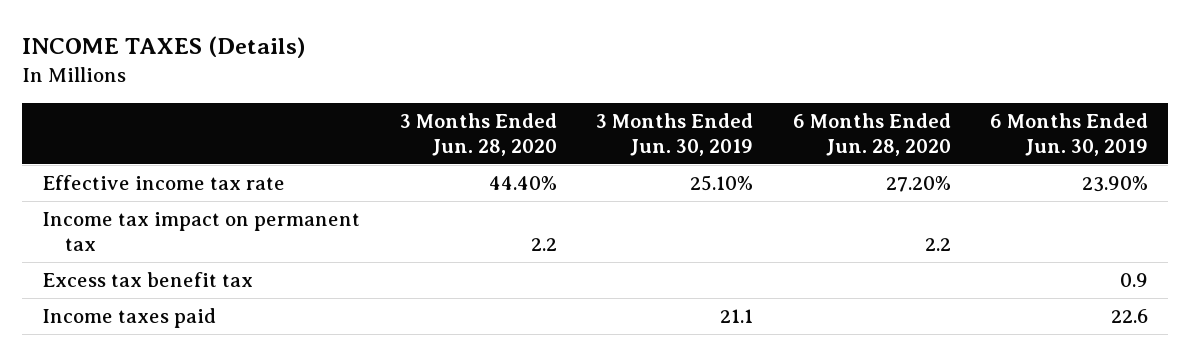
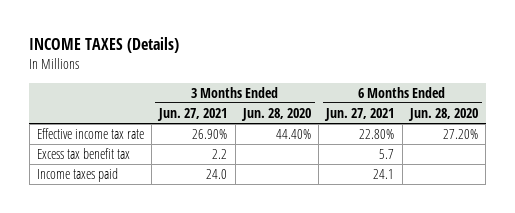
[596,112,754,156] 3 Months Ended Jun. 30, 2019 -> none
[990,112,1149,156] 6 Months Ended Jun. 30, 2019 -> none
none -> [157,107,228,121] Jun. 27, 2021
none -> [324,107,395,121] Jun. 27, 2021
[42,212,361,252] Income tax impact on permanent tax -> none

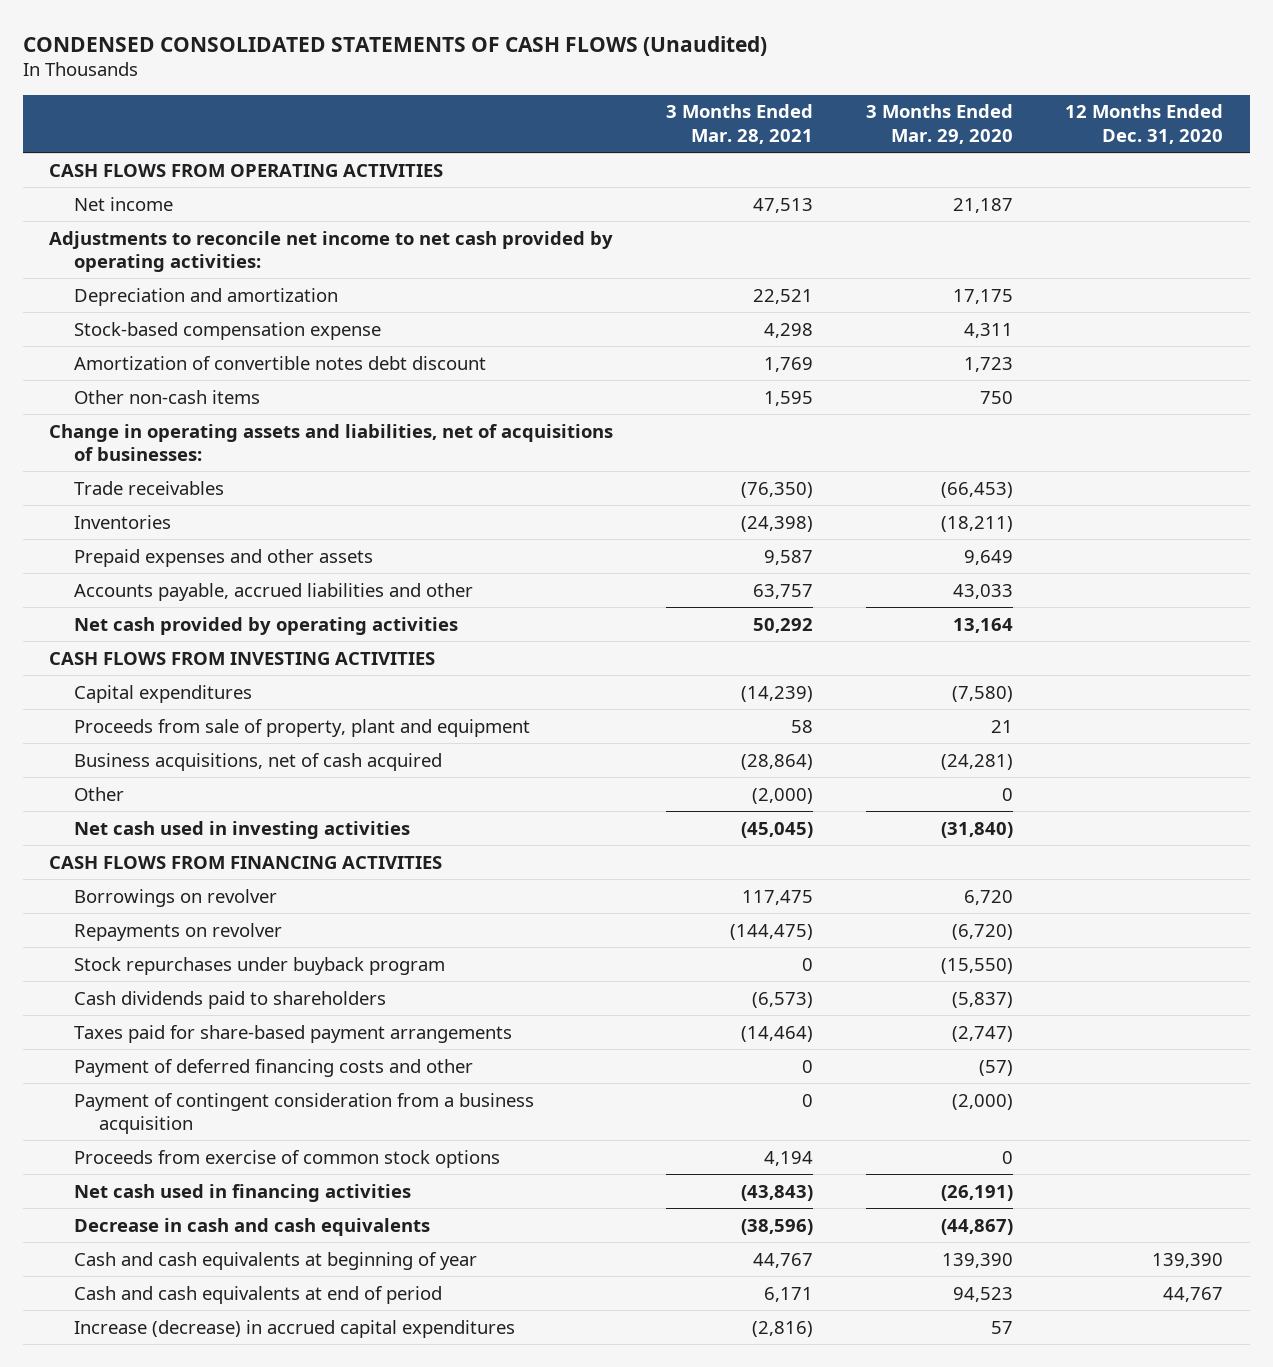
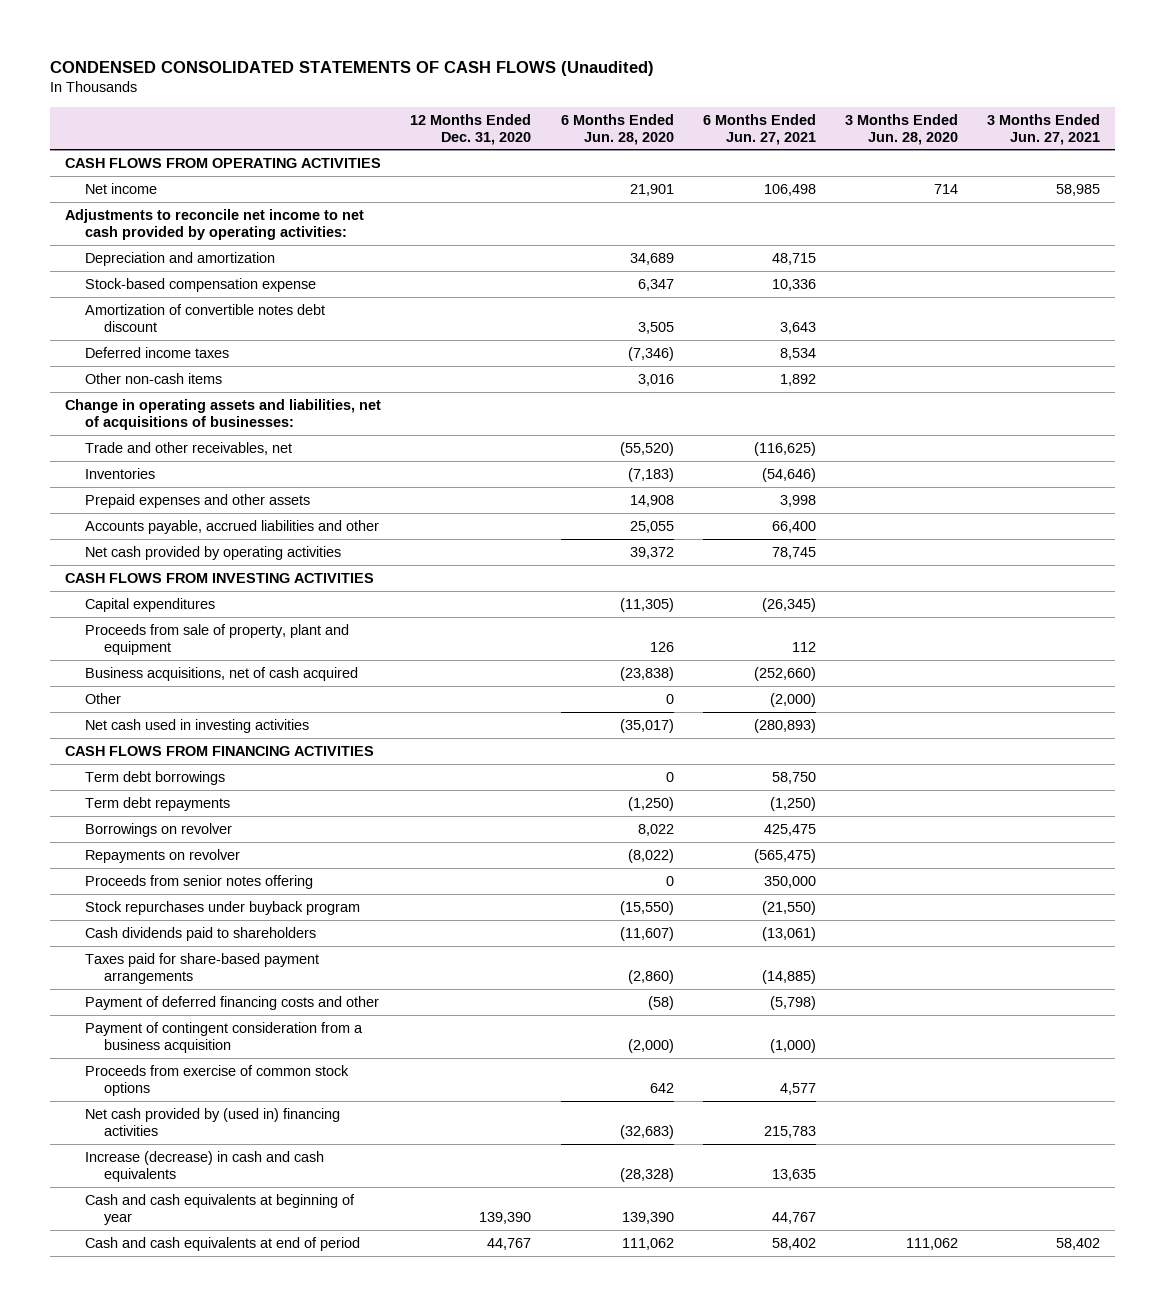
[666,104,814,144] 3 Months Ended Mar. 28, 2021 -> none
[865,104,1013,144] 3 Months Ended Mar. 29, 2020 -> none
none -> [560,113,674,145] 6 Months Ended Jun. 28, 2020
none -> [702,113,816,145] 6 Months Ended Jun. 27, 2021
none -> [845,113,959,145] 3 Months Ended Jun. 28, 2020
none -> [987,113,1101,145] 3 Months Ended Jun. 27, 2021
none -> [84,346,229,358] Deferred income taxes
[74,480,225,495] Trade receivables -> [84,441,292,455] Trade and other receivables, net
none -> [84,770,225,785] Term debt borrowings
none -> [84,796,230,811] Term debt repayments
none -> [84,874,313,889] Proceeds from senior notes offering
[74,1183,412,1202] Net cash used in financing activities -> [84,1107,340,1136] Net cash provided by (used in) financing activities
[74,1217,431,1236] Decrease in cash and cash equivalents -> [84,1150,324,1182] Increase (decrease) in cash and cash equivalents
[74,1319,516,1338] Increase (decrease) in accrued capital expenditures -> none

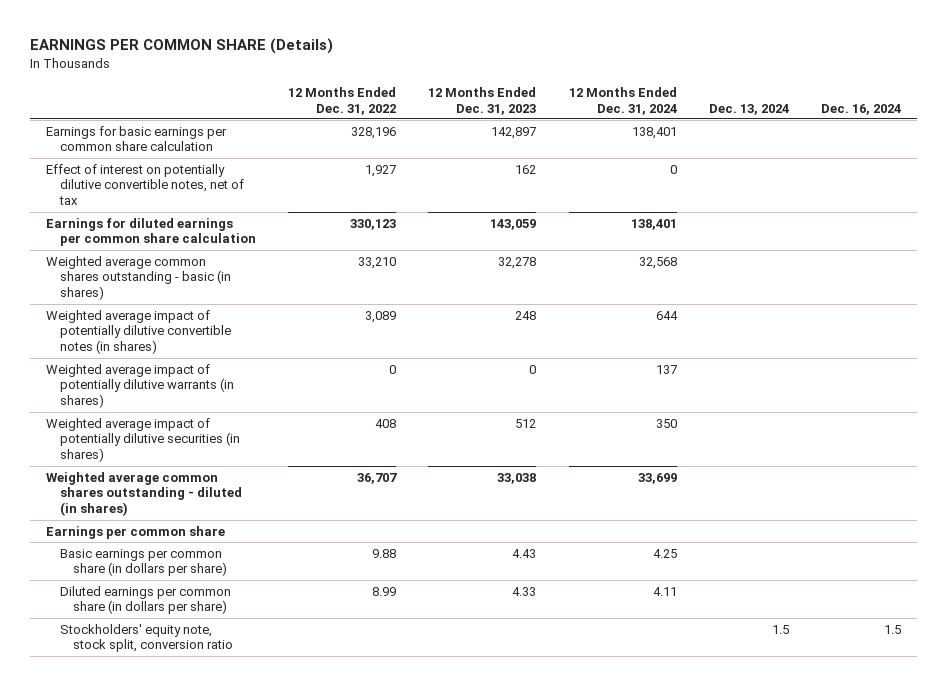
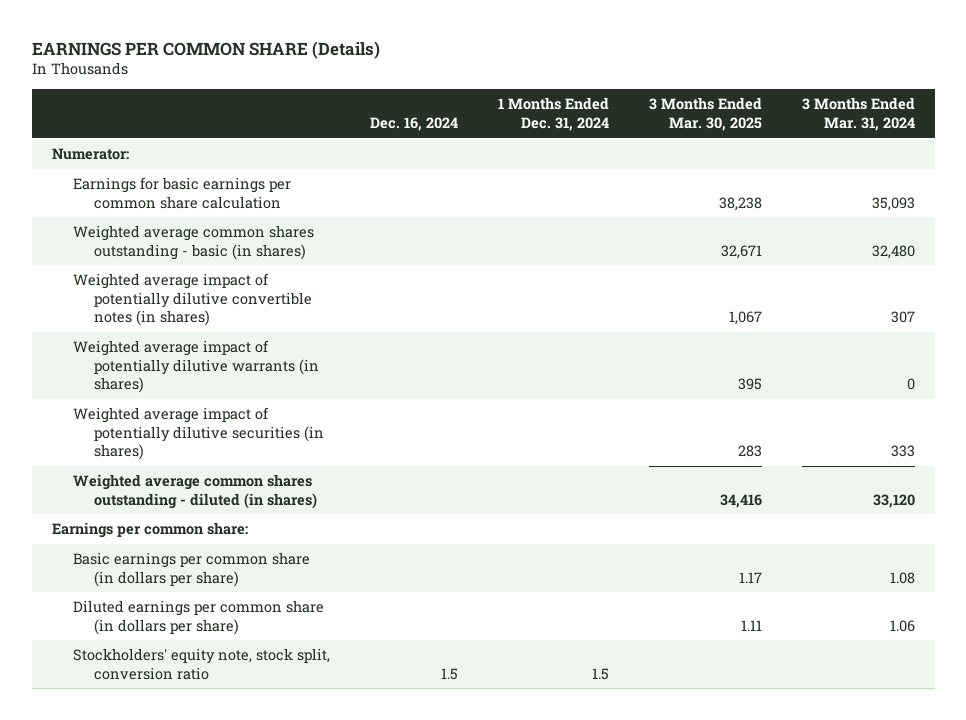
[287,86,396,115] 12 Months Ended Dec. 31, 2022 -> none
[428,86,537,115] 12 Months Ended Dec. 31, 2023 -> none
[568,86,677,115] 12 Months Ended Dec. 31, 2024 -> none
[708,103,789,115] Dec. 13, 2024 -> none
none -> [497,97,609,132] 1 Months Ended Dec. 31, 2024
none -> [648,97,762,132] 3 Months Ended Mar. 30, 2025
none -> [801,97,915,132] 3 Months Ended Mar. 31, 2024
none -> [51,148,129,161] Numerator:
[46,163,244,206] Effect of interest on potentially dilutive convertible notes, net of tax -> none
[46,217,256,247] Earnings for diluted earnings per common share calculation -> none
[46,525,226,539] Earnings per common share -> [51,522,248,539] Earnings per common share:

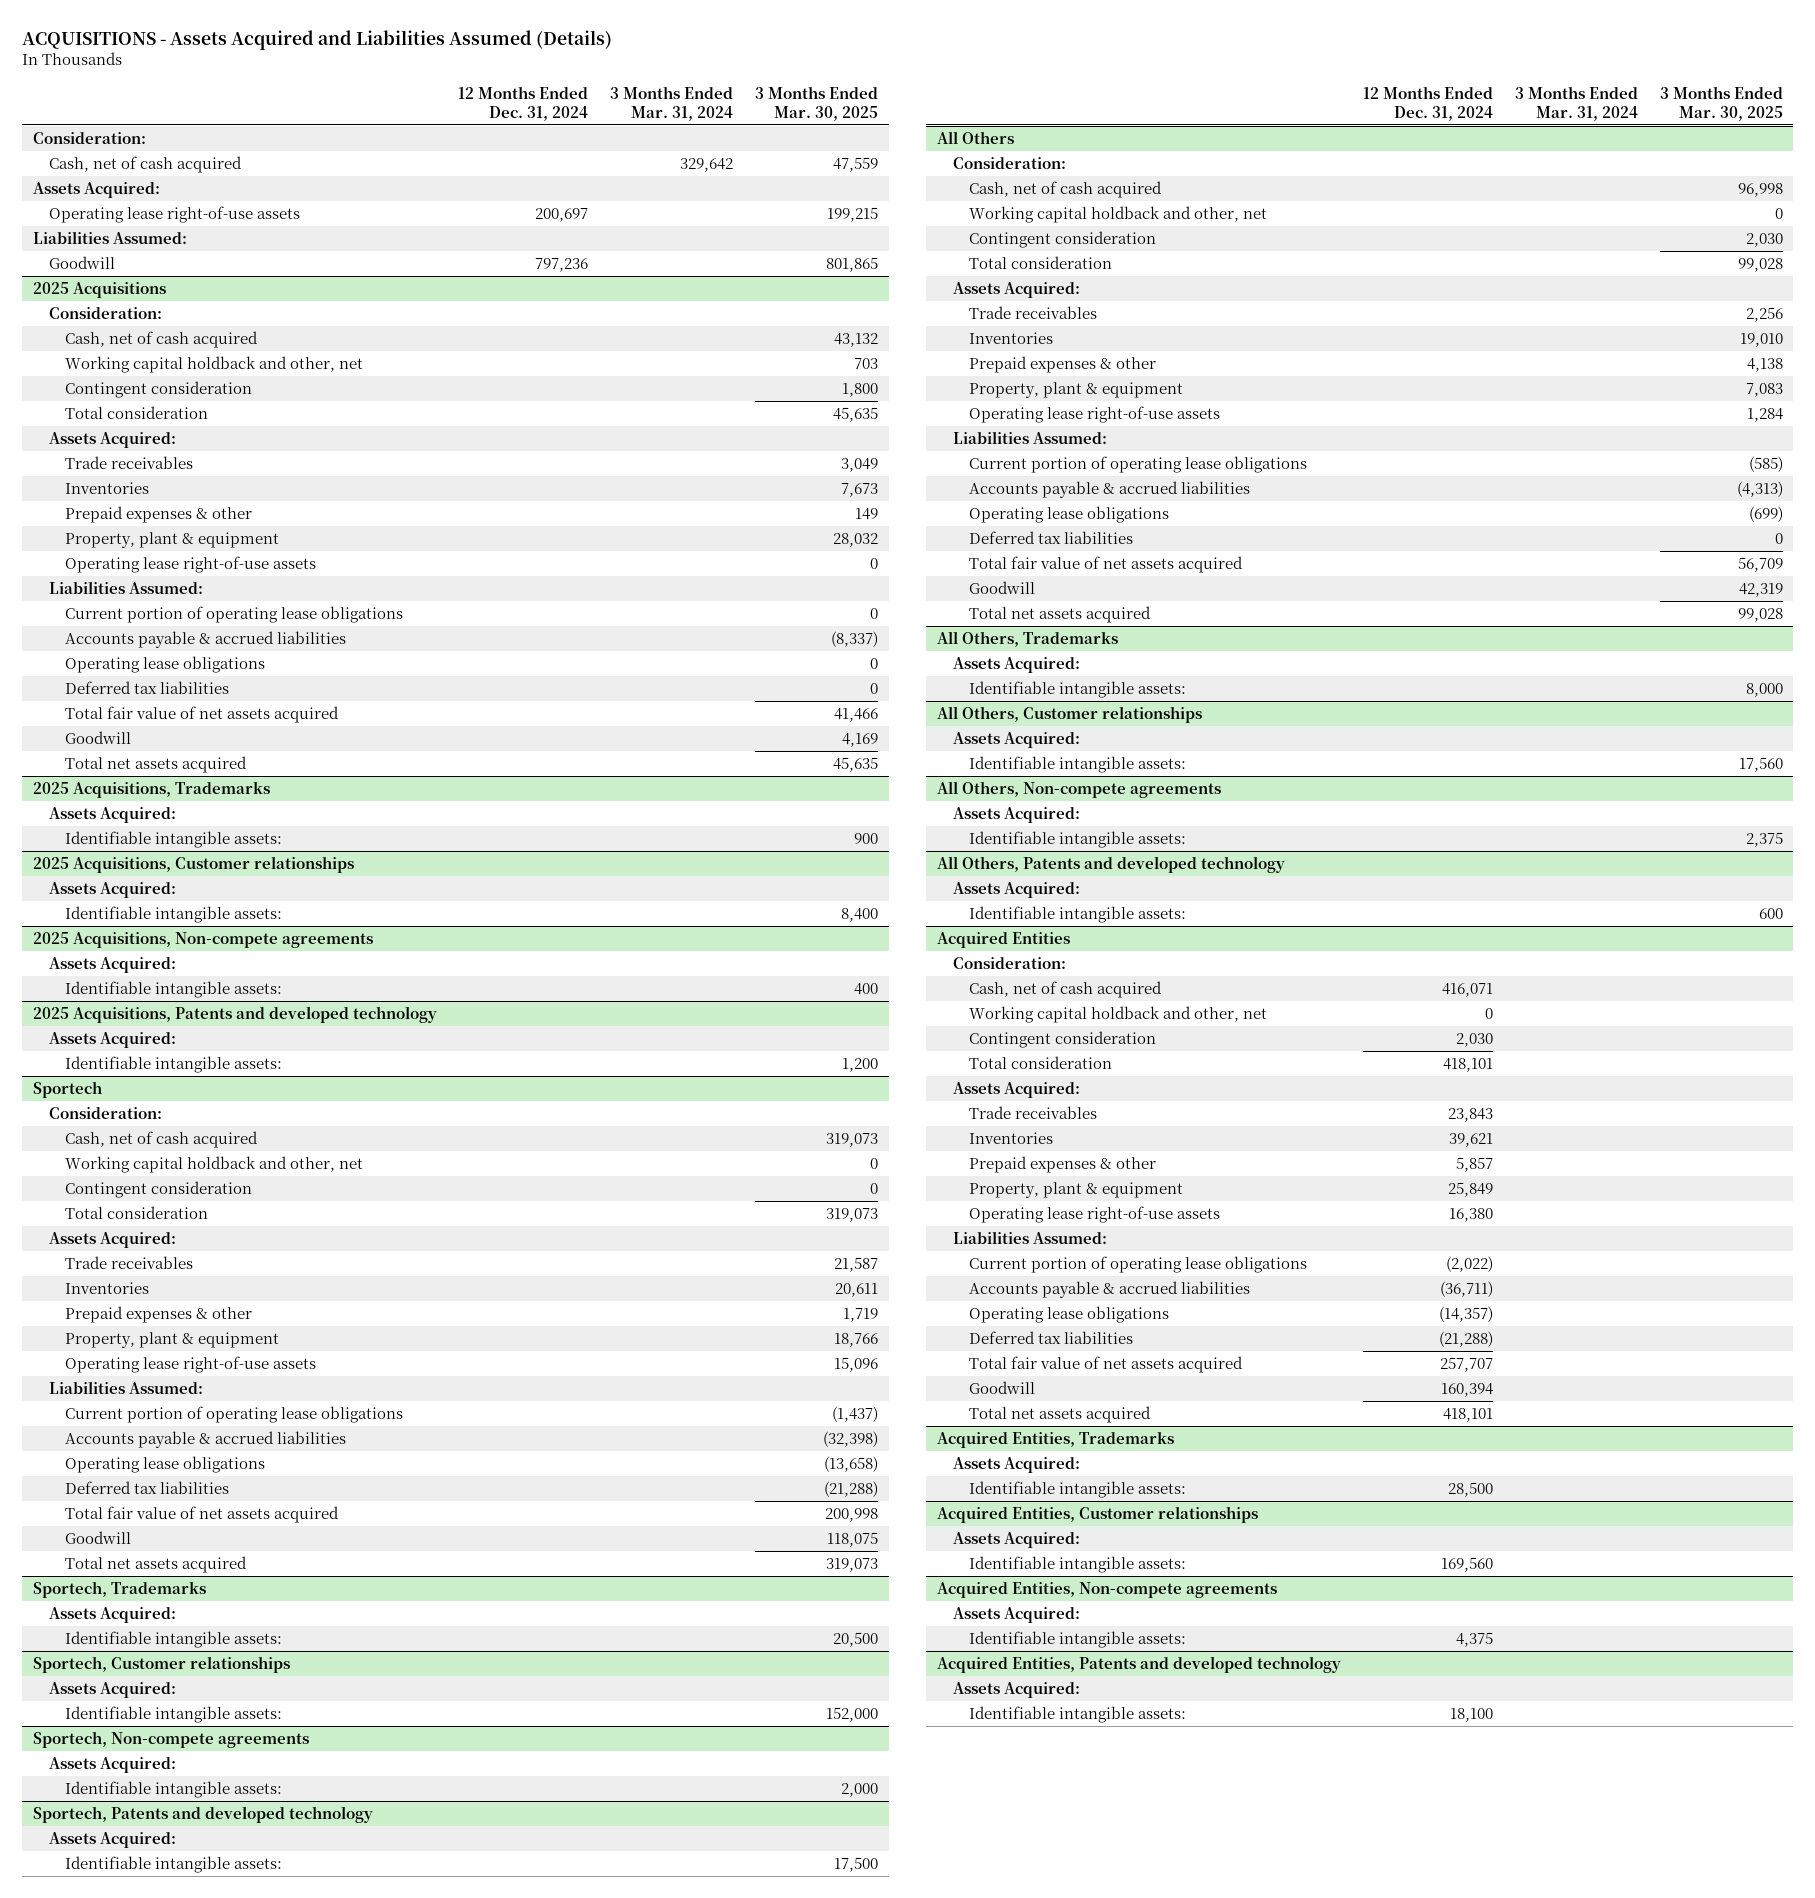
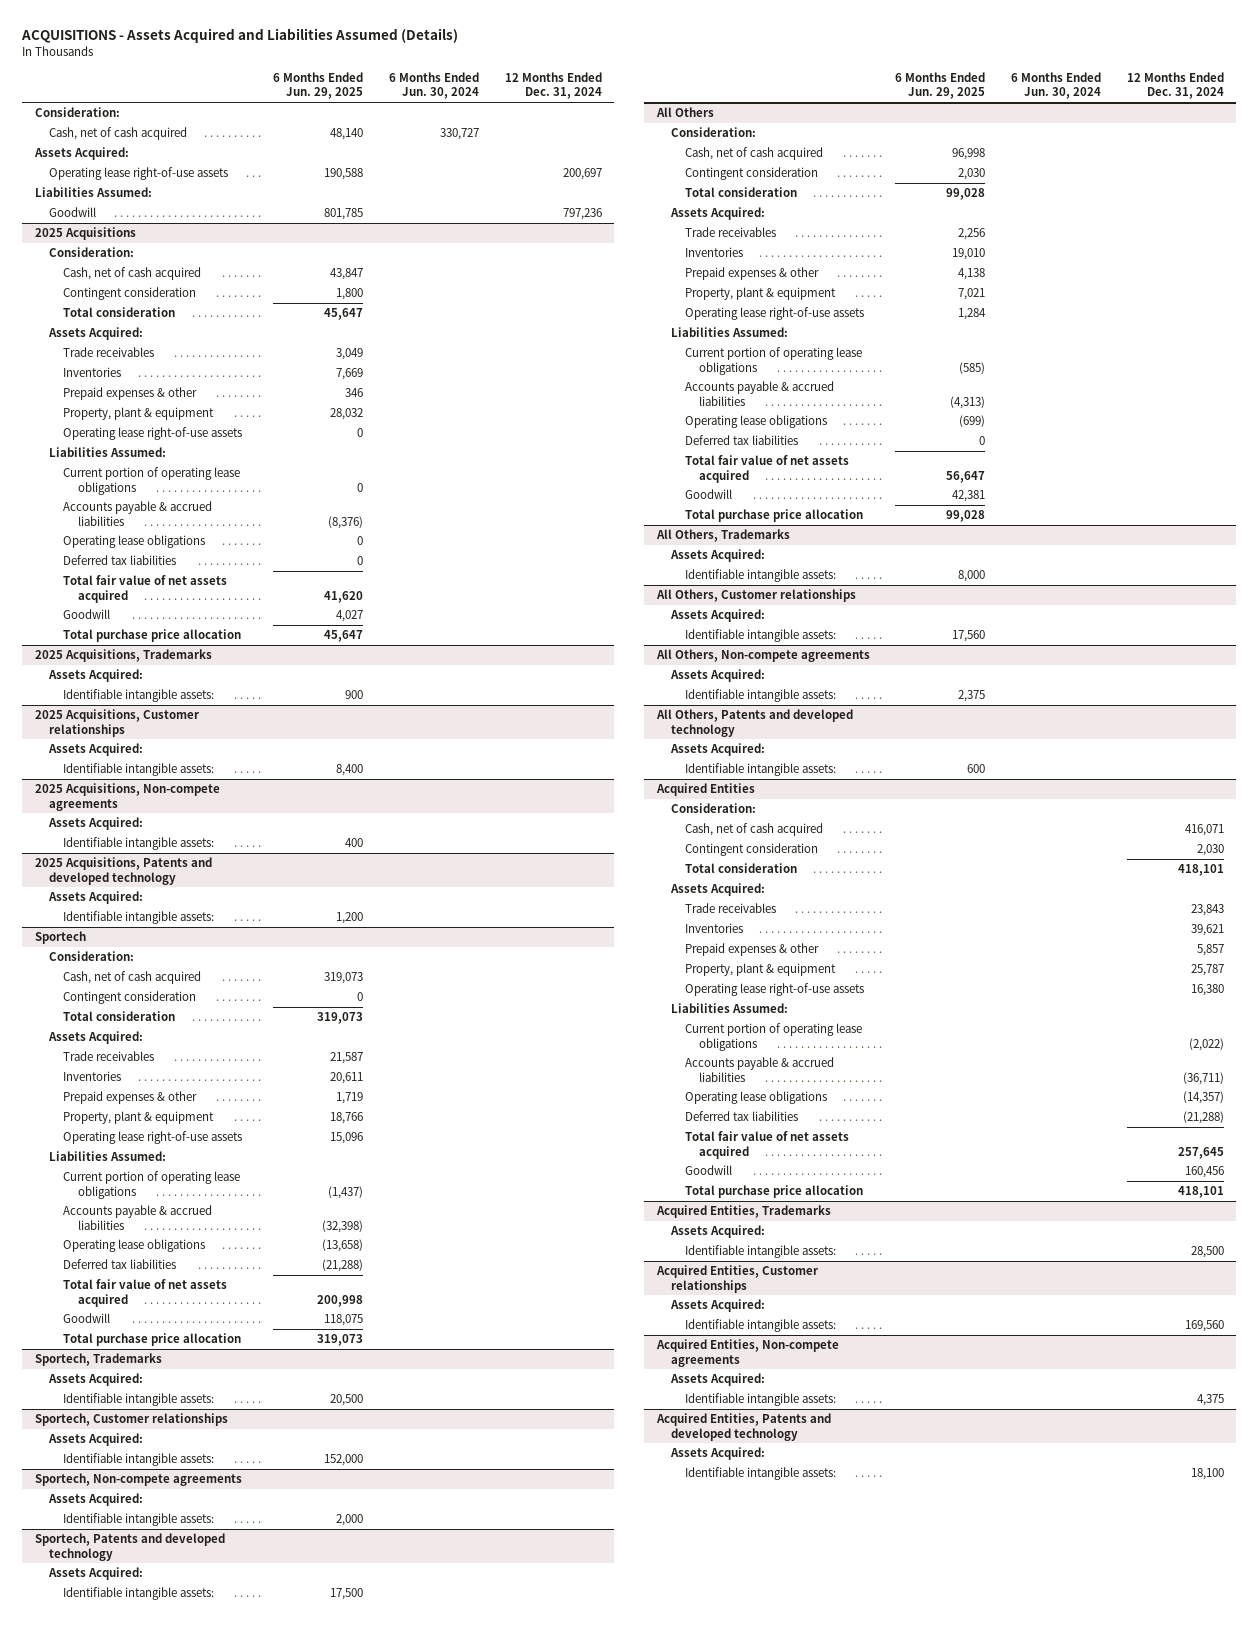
[610,85,734,121] 3 Months Ended Mar. 31, 2024 -> none
[754,85,878,121] 3 Months Ended Mar. 30, 2025 -> none
none -> [273,71,364,100] 6 Months Ended Jun. 29, 2025
none -> [388,71,479,100] 6 Months Ended Jun. 30, 2024
[64,356,363,374] Working capital holdback and other, net -> none
[64,756,247,774] Total net assets acquired -> [63,629,242,643] Total purchase price allocation
[64,1156,363,1174] Working capital holdback and other, net -> none
[64,1556,247,1574] Total net assets acquired -> [63,1333,242,1347] Total purchase price allocation
[969,206,1268,224] Working capital holdback and other, net -> none
[969,606,1152,624] Total net assets acquired -> [685,509,864,523] Total purchase price allocation
[969,1006,1268,1024] Working capital holdback and other, net -> none
[1448,1182,1494,1198] 25,849 -> [1190,964,1224,977] 25,787
[1440,1357,1494,1373] 257,707 -> [1177,1146,1224,1159] 257,645
[1441,1383,1494,1398] 160,394 -> [1184,1166,1224,1179] 160,456
[969,1406,1152,1424] Total net assets acquired -> [685,1185,864,1199] Total purchase price allocation

